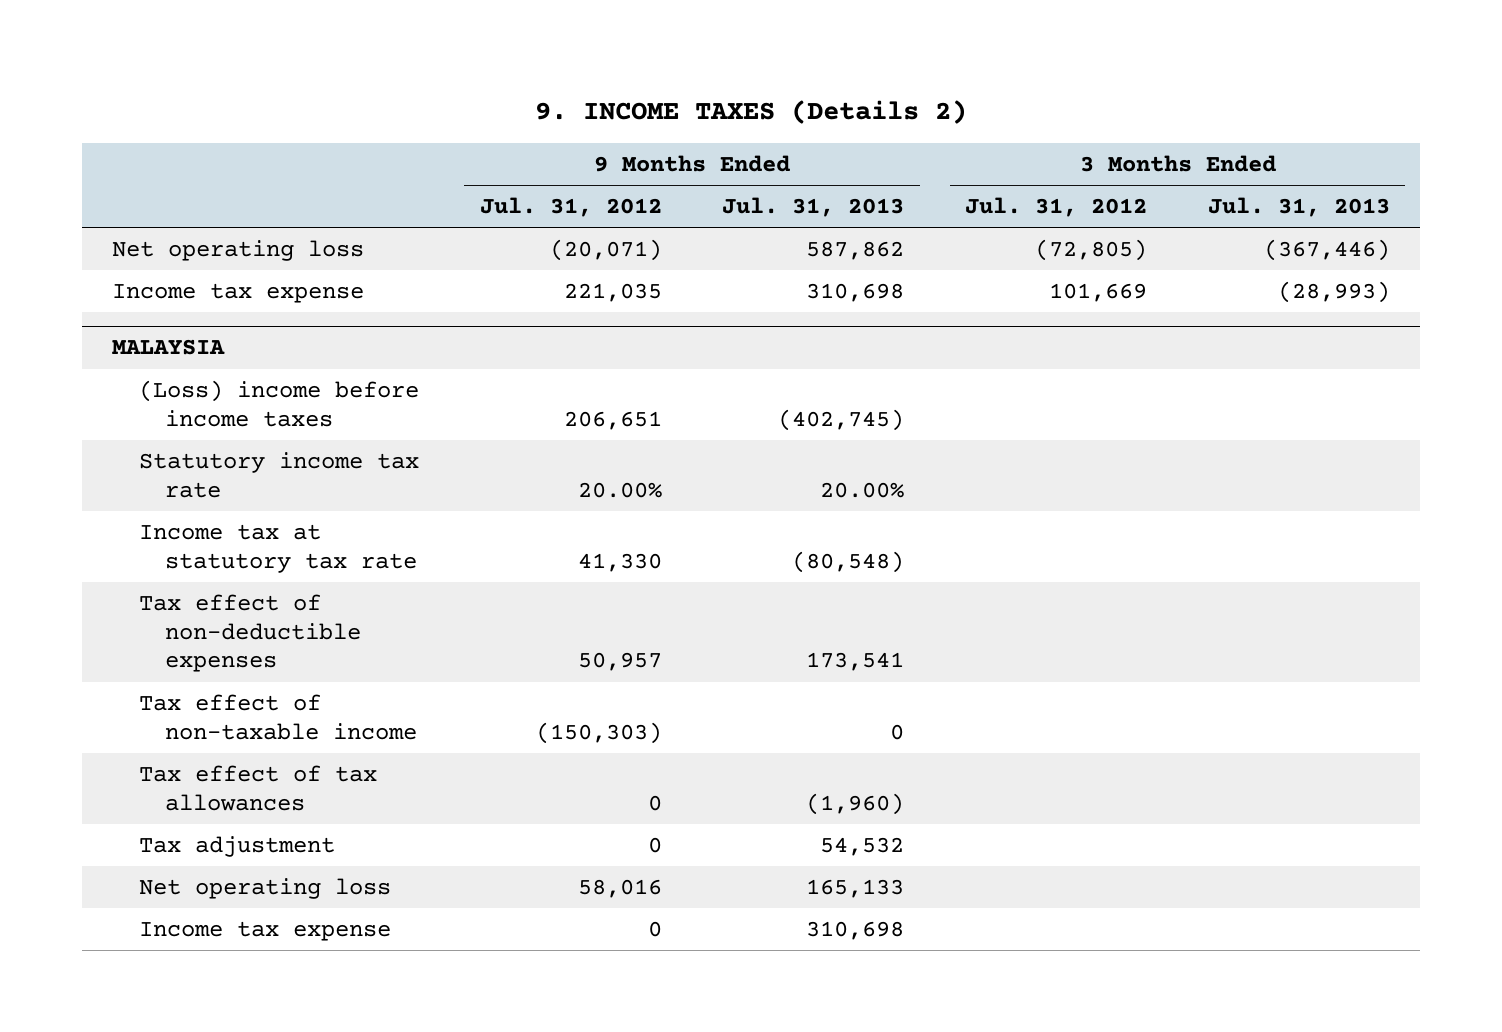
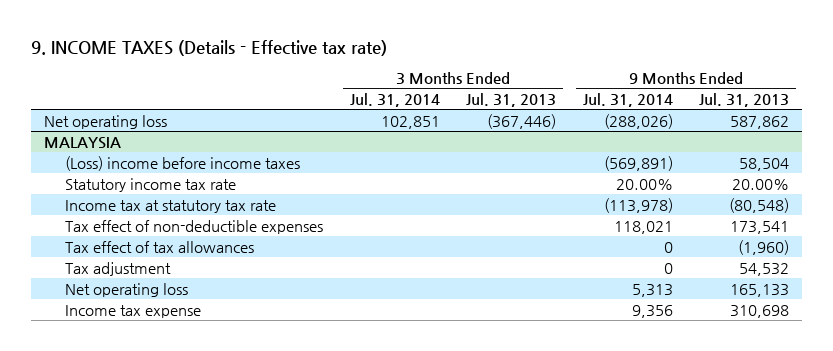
[535,99,968,124] 9. INCOME TAXES (Details 2) -> [30,39,387,56] 9. INCOME TAXES (Details - Effective tax rate)
[479,197,662,218] Jul. 31, 2012 -> none
[965,197,1148,218] Jul. 31, 2012 -> none
none -> [349,92,440,107] Jul. 31, 2014
none -> [582,92,673,107] Jul. 31, 2014
[112,283,365,304] Income tax expense -> none
[778,408,905,431] (402,745) -> [739,157,790,171] 58,504
[138,694,418,740] Tax effect of non-taxable income -> none

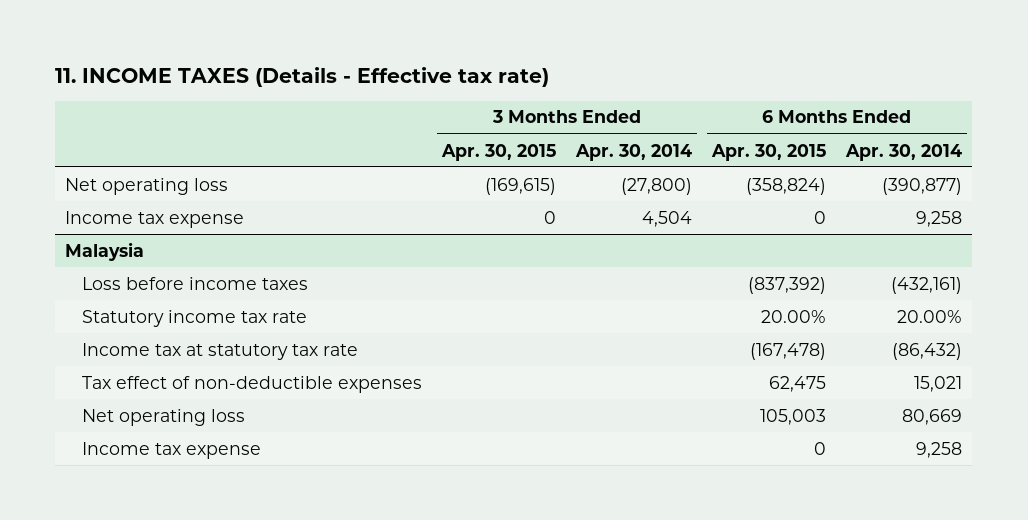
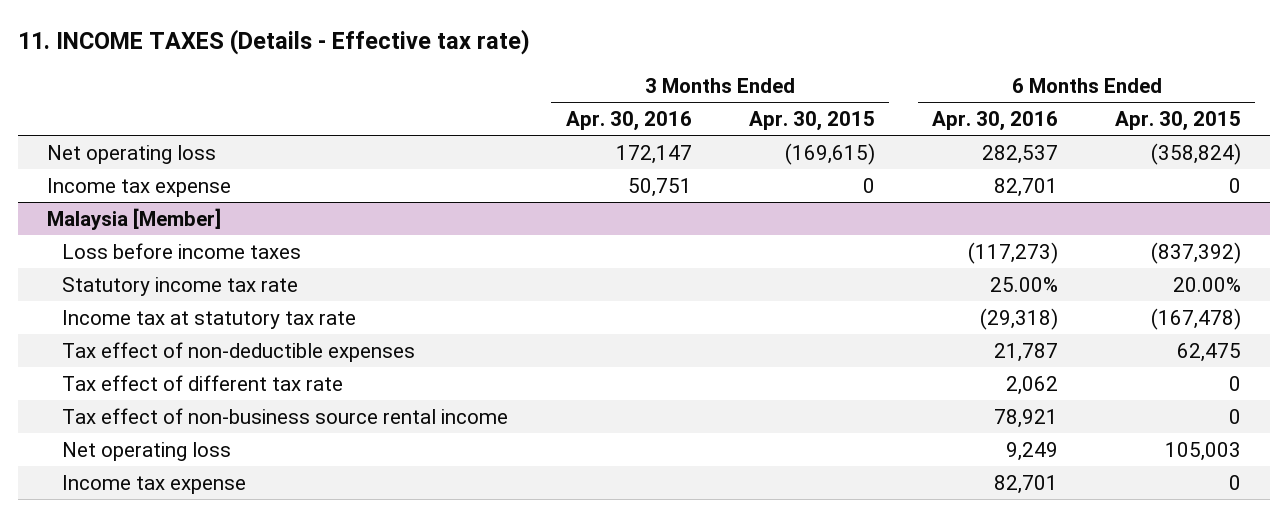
[575,143,693,161] Apr. 30, 2014 -> none
[845,143,963,161] Apr. 30, 2014 -> none
none -> [565,111,692,132] Apr. 30, 2016
none -> [931,111,1058,132] Apr. 30, 2016
[65,241,145,261] Malaysia -> [46,207,221,230] Malaysia [Member]
none -> [62,374,344,391] Tax effect of different tax rate
none -> [62,407,509,424] Tax effect of non-business source rental income

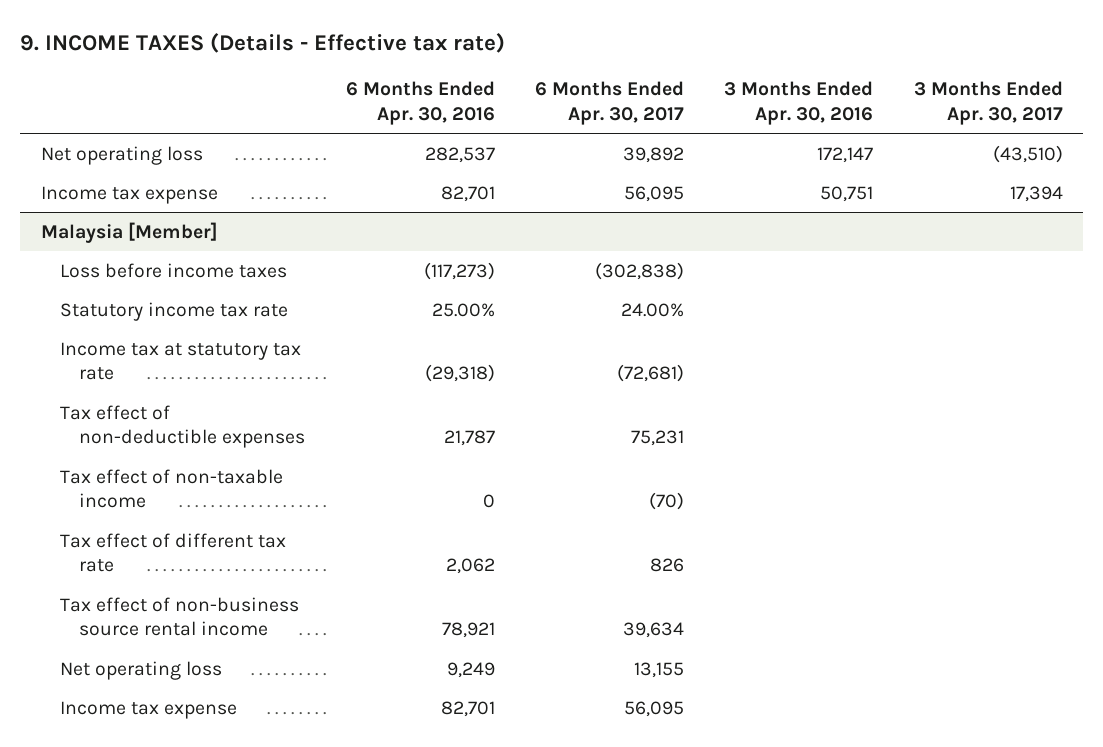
[17,29,530,56] 11. INCOME TAXES (Details - Effective tax rate) -> [20,33,506,54] 9. INCOME TAXES (Details - Effective tax rate)
[748,111,875,132] Apr. 30, 2015 -> none
[1115,111,1242,132] Apr. 30, 2015 -> none
none -> [535,81,685,126] 6 Months Ended Apr. 30, 2017
none -> [913,81,1063,126] 3 Months Ended Apr. 30, 2017
none -> [59,468,283,509] Tax effect of non-taxable income

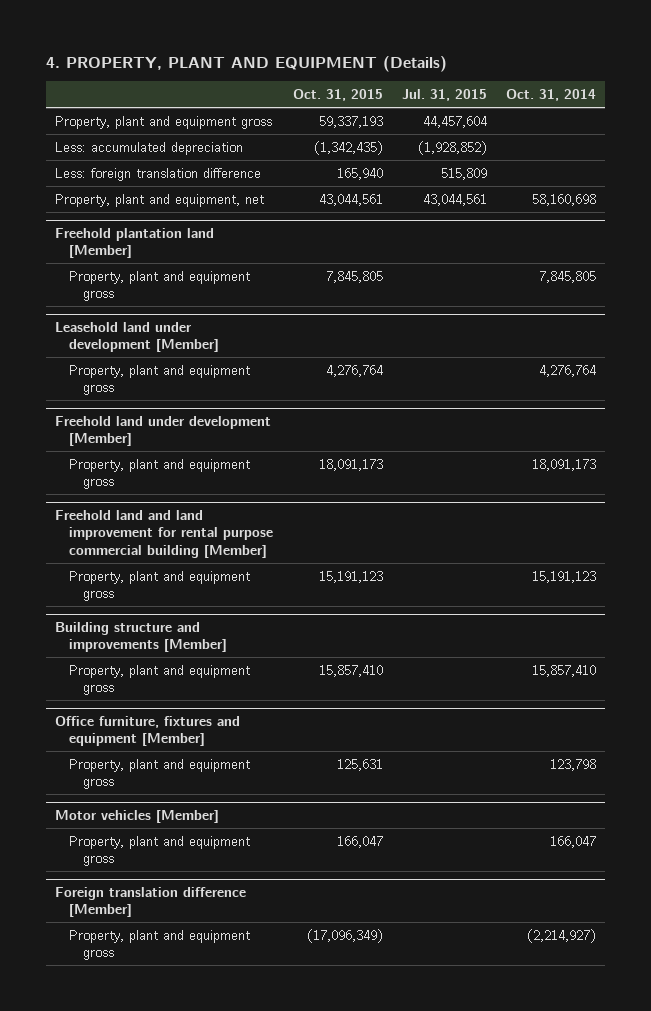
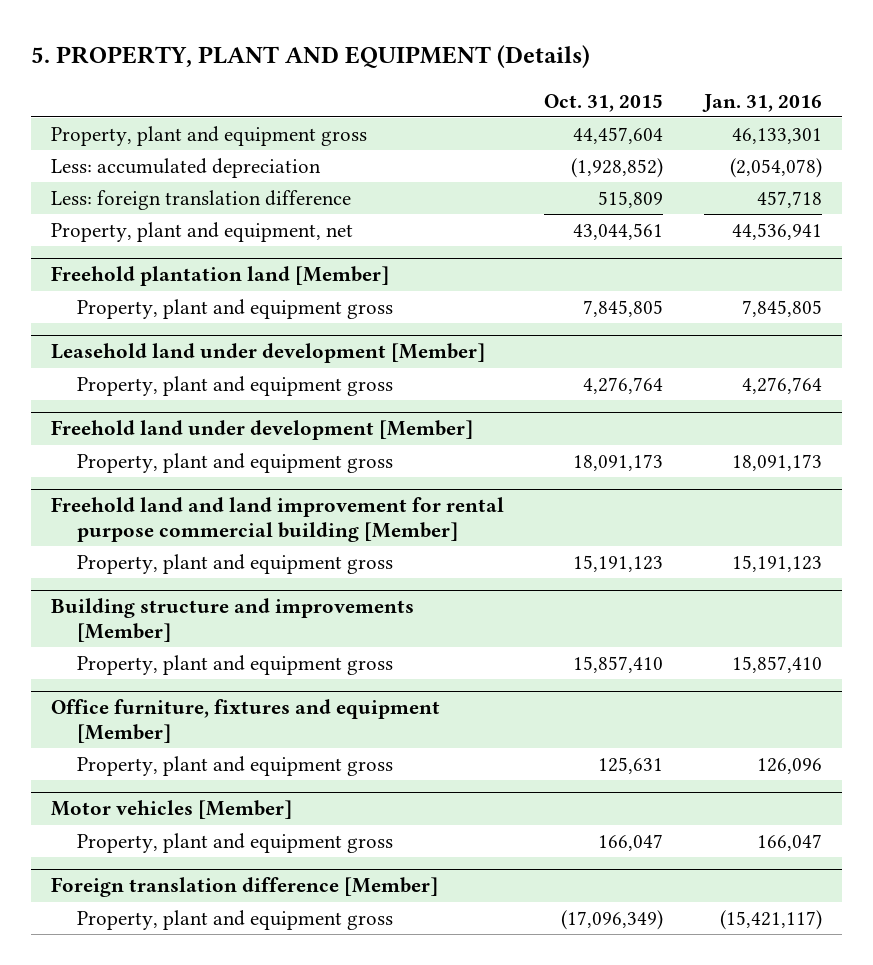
[45,55,447,72] 4. PROPERTY, PLANT AND EQUIPMENT (Details) -> [30,45,590,69] 5. PROPERTY, PLANT AND EQUIPMENT (Details)
[401,89,487,102] Jul. 31, 2015 -> none
[505,89,596,102] Oct. 31, 2014 -> none
none -> [701,93,822,112] Jan. 31, 2016
[318,115,383,128] 59,337,193 -> [573,126,664,144] 44,457,604
[313,140,383,155] (1,342,435) -> [571,157,664,178] (1,928,852)
[336,167,383,180] 165,940 -> [598,190,664,208] 515,809

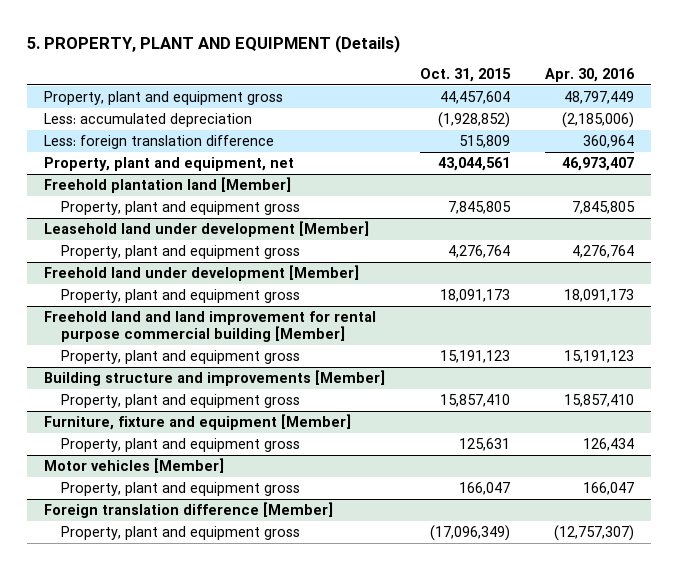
[701,93,822,112] Jan. 31, 2016 -> none
none -> [544,68,635,83] Apr. 30, 2016
[50,699,440,744] Office furniture, fixtures and equipment [Member] -> [44,413,352,430] Furniture, fixture and equipment [Member]

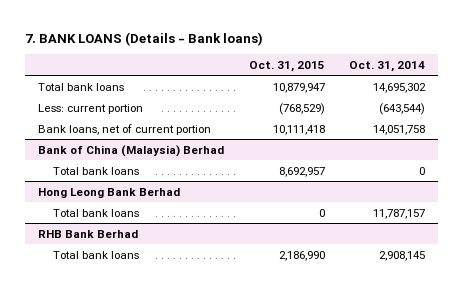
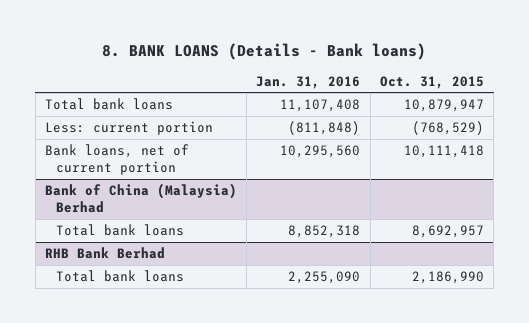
[25,31,264,46] 7. BANK LOANS (Details - Bank loans) -> [102,43,427,61] 8. BANK LOANS (Details - Bank loans)
[349,60,426,72] Oct. 31, 2014 -> none
none -> [256,75,361,89] Jan. 31, 2016
[37,187,180,198] Hong Leong Bank Berhad -> none
[53,208,140,217] Total bank loans -> none

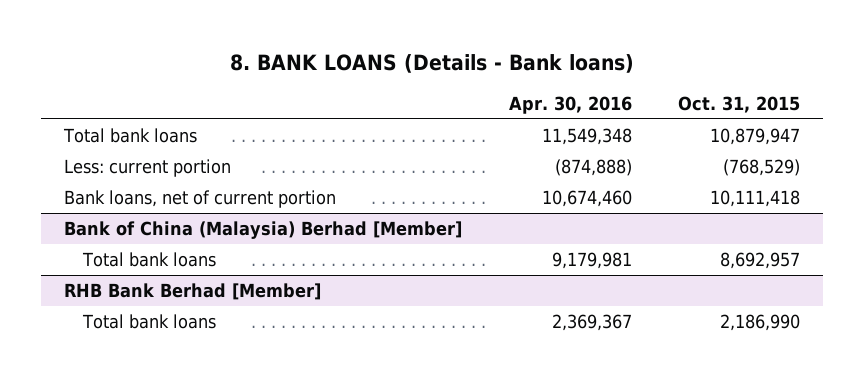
[256,75,361,89] Jan. 31, 2016 -> none
none -> [508,95,632,114] Apr. 30, 2016
[45,182,238,214] Bank of China (Malaysia) Berhad -> [64,221,463,240] Bank of China (Malaysia) Berhad [Member]
[45,246,166,259] RHB Bank Berhad -> [64,283,322,301] RHB Bank Berhad [Member]

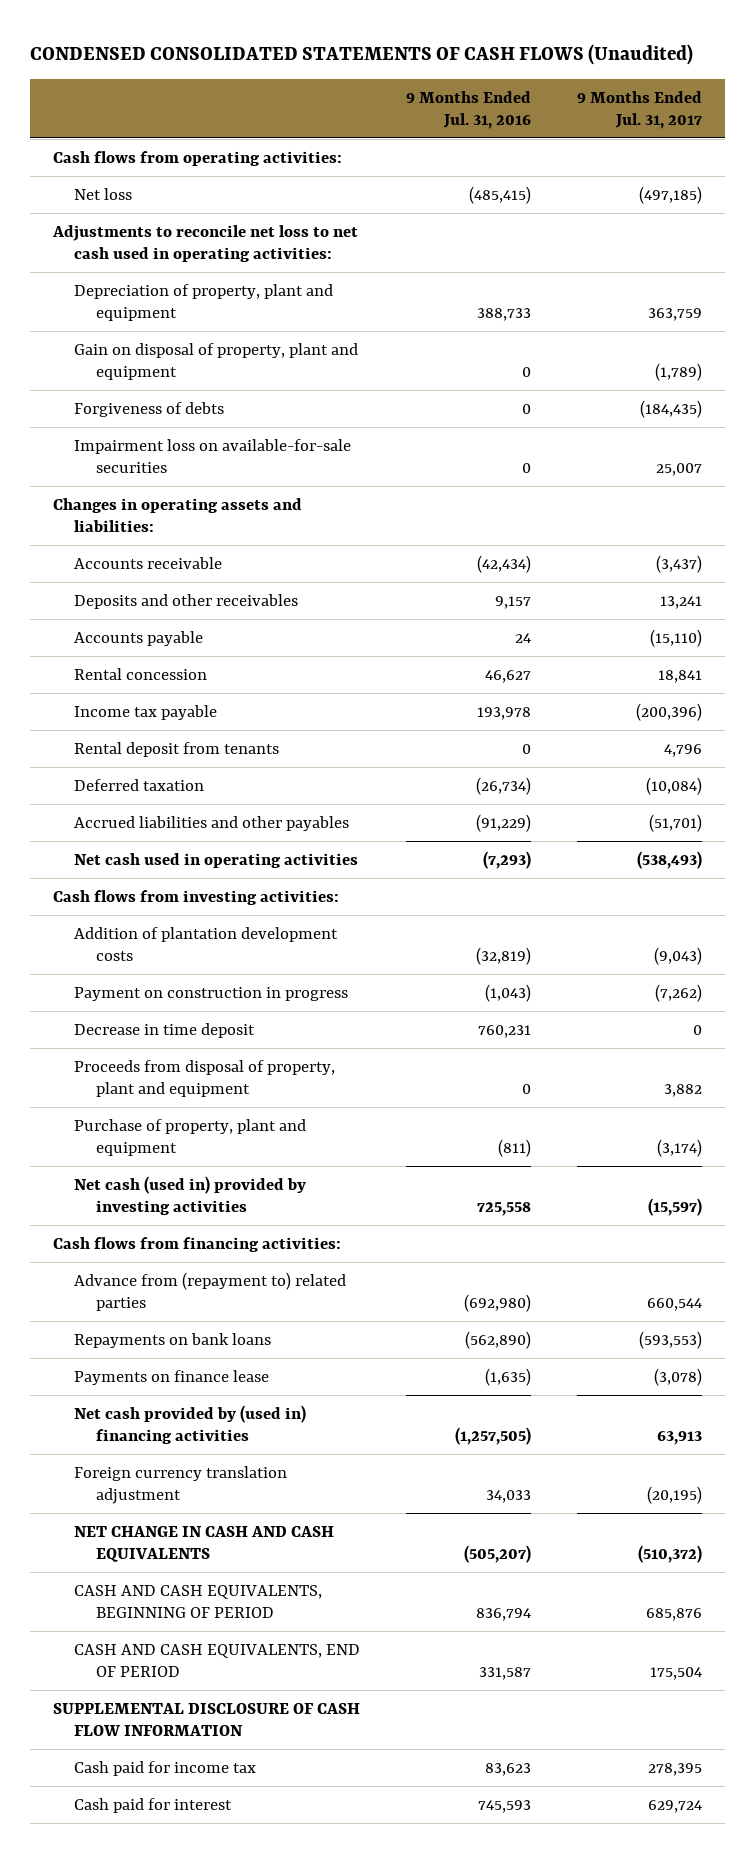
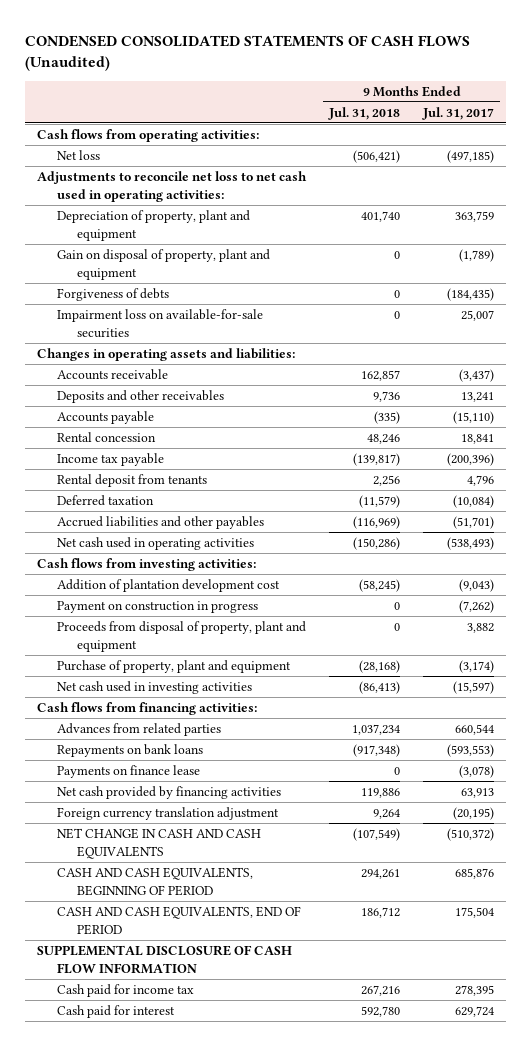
[406,90,532,129] 9 Months Ended Jul. 31, 2016 -> none
none -> [328,106,401,120] Jul. 31, 2018
[74,926,339,961] Addition of plantation development costs -> [56,578,280,592] Addition of plantation development cost
[74,1022,256,1038] Decrease in time deposit -> none
[74,1175,307,1215] Net cash (used in) provided by investing activities -> [56,680,252,694] Net cash used in investing activities
[74,1271,347,1311] Advance from (repayment to) related parties -> [56,722,221,736] Advances from related parties
[74,1404,307,1444] Net cash provided by (used in) financing activities -> [56,785,281,799] Net cash provided by financing activities

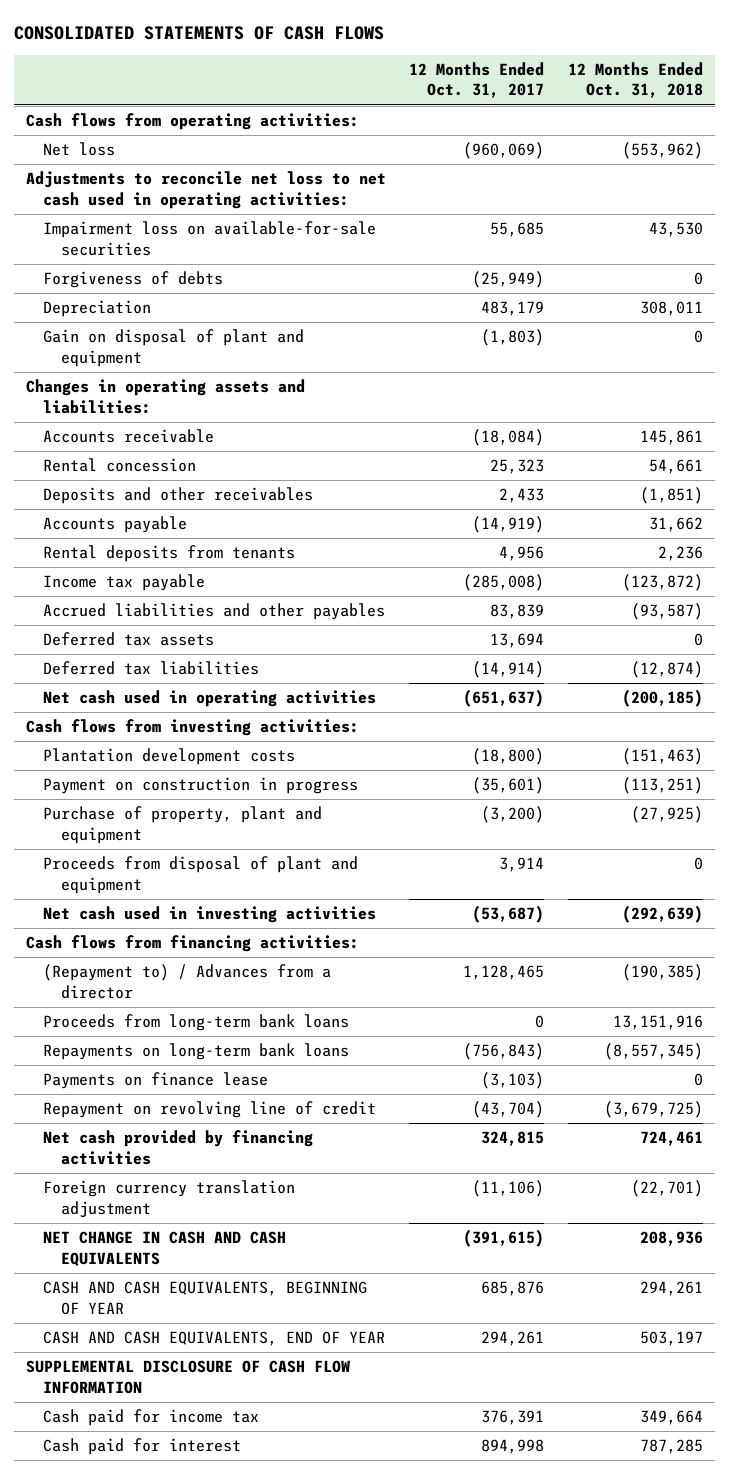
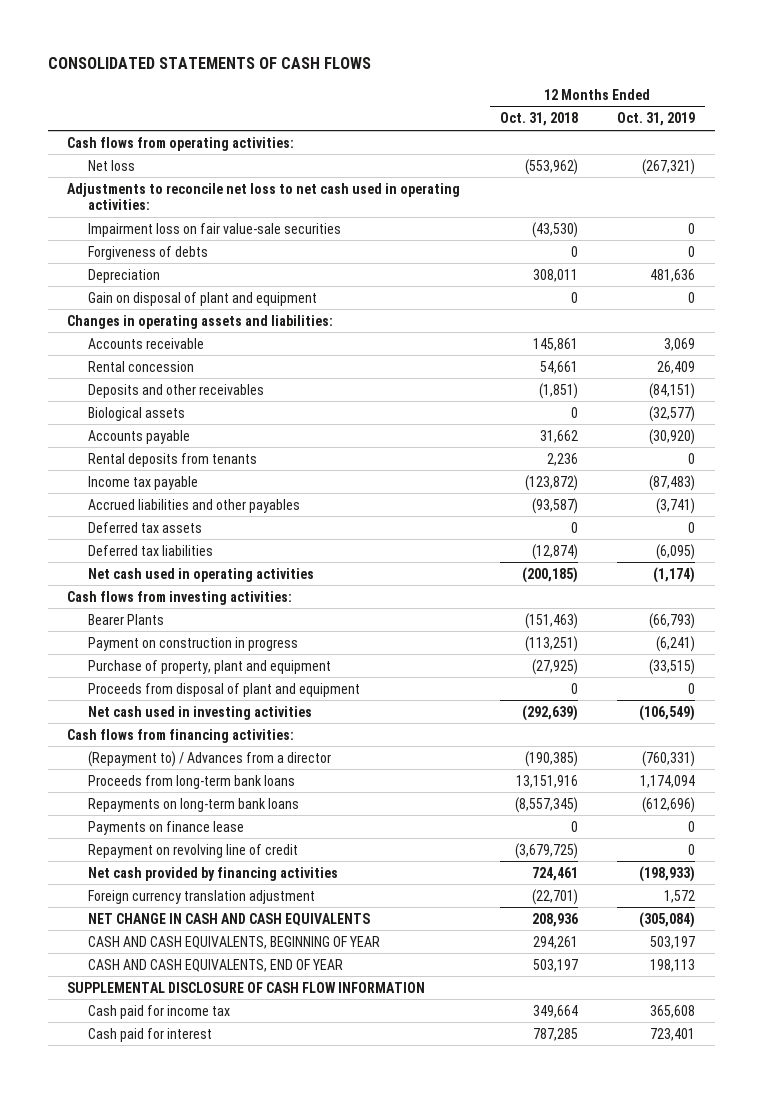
[409,61,545,99] 12 Months Ended Oct. 31, 2017 -> none
none -> [616,112,695,127] Oct. 31, 2019
[43,221,377,256] Impairment loss on available-for-sale securities -> [87,222,341,237] Impairment loss on fair value-sale securities
[648,222,703,238] 43,530 -> [531,221,578,238] (43,530)
none -> [87,406,185,421] Biological assets
[43,748,296,766] Plantation development costs -> [87,613,164,625] Bearer Plants

